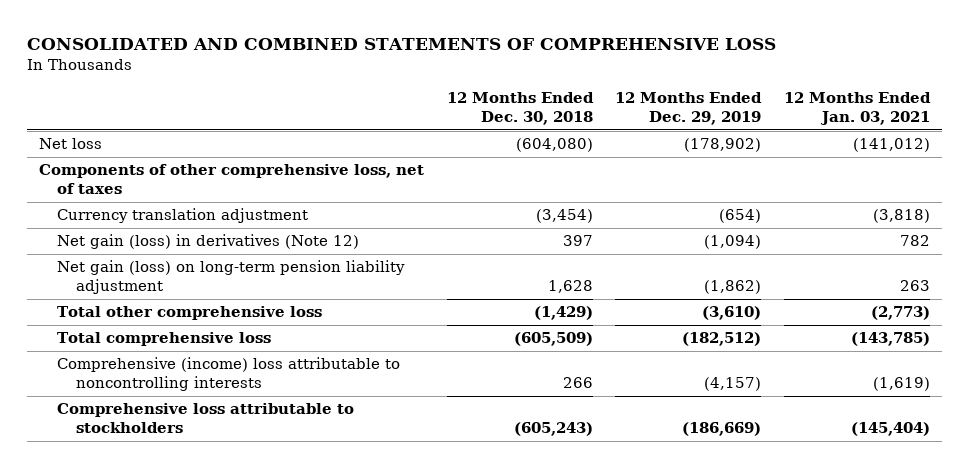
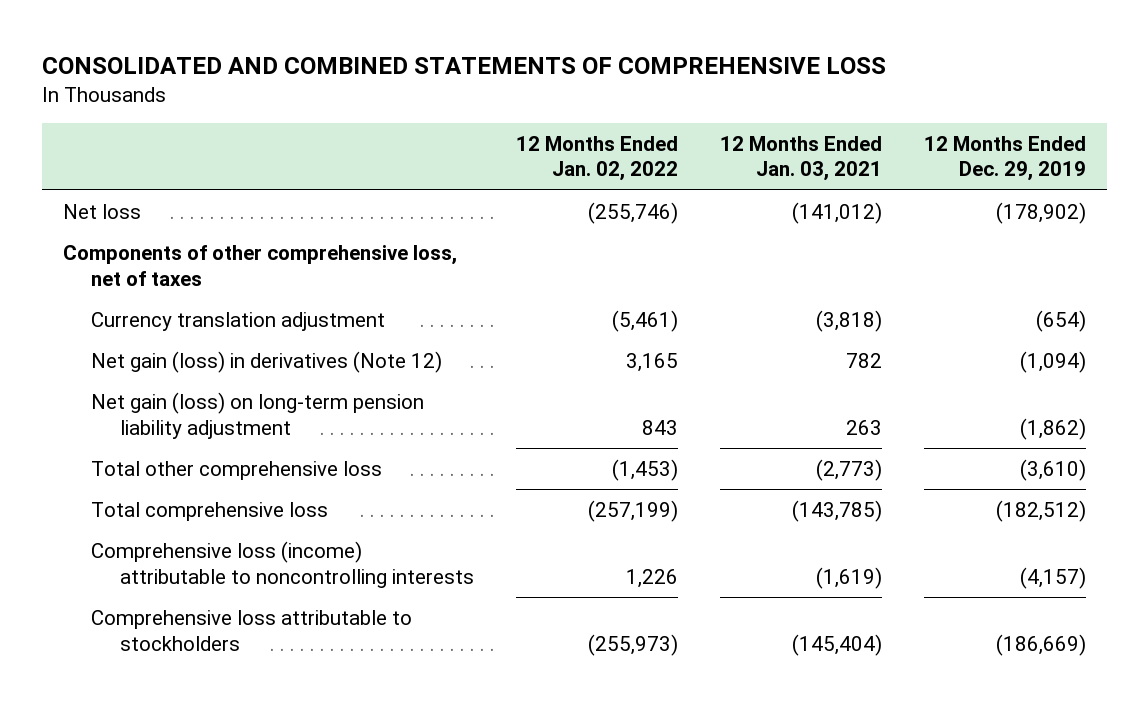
[446,92,594,126] 12 Months Ended Dec. 30, 2018 -> none
none -> [515,135,678,182] 12 Months Ended Jan. 02, 2022
[57,357,401,392] Comprehensive (income) loss attributable to noncontrolling interests -> [91,540,474,588] Comprehensive loss (income) attributable to noncontrolling interests

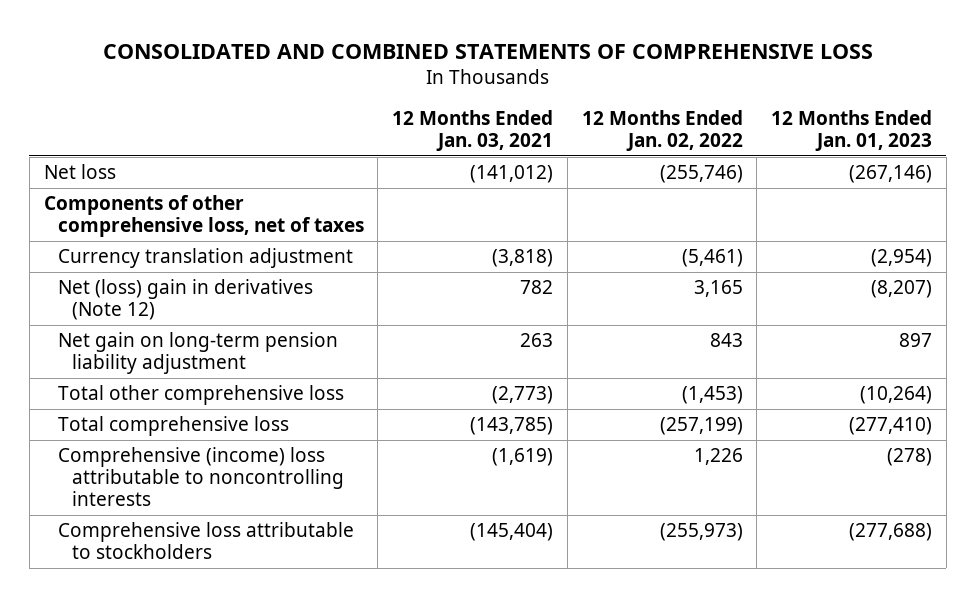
[923,135,1086,182] 12 Months Ended Dec. 29, 2019 -> none
none -> [770,110,932,152] 12 Months Ended Jan. 01, 2023
[91,350,443,373] Net gain (loss) in derivatives (Note 12) -> [57,279,313,321] Net (loss) gain in derivatives (Note 12)
[91,391,425,439] Net gain (loss) on long-term pension liability adjustment -> [57,332,338,375] Net gain on long-term pension liability adjustment
[91,540,474,588] Comprehensive loss (income) attributable to noncontrolling interests -> [57,447,344,507] Comprehensive (income) loss attributable to noncontrolling interests

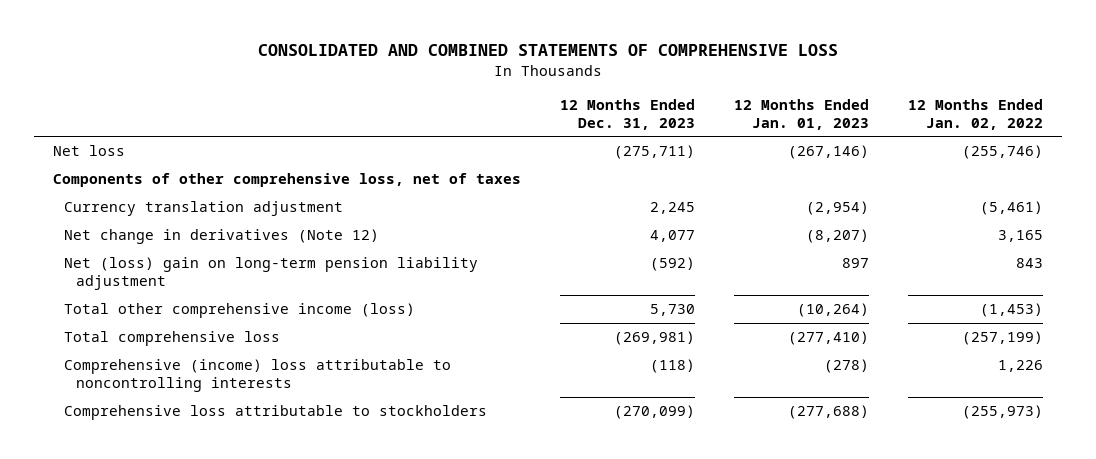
[392,110,554,152] 12 Months Ended Jan. 03, 2021 -> none
none -> [560,98,696,130] 12 Months Ended Dec. 31, 2023
[57,279,313,321] Net (loss) gain in derivatives (Note 12) -> [64,229,380,245] Net change in derivatives (Note 12)
[57,332,338,375] Net gain on long-term pension liability adjustment -> [64,257,479,291] Net (loss) gain on long-term pension liability adjustment
[57,385,344,406] Total other comprehensive loss -> [64,303,416,319] Total other comprehensive income (loss)

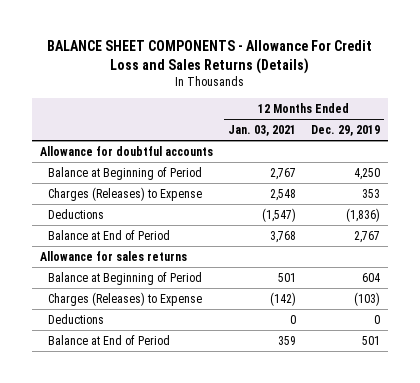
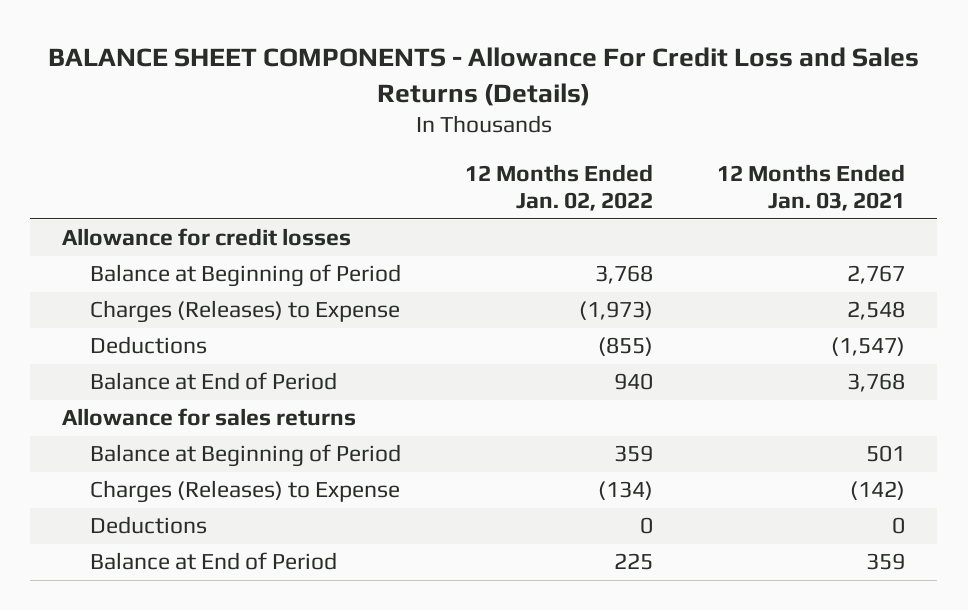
[311,124,381,136] Dec. 29, 2019 -> none
none -> [464,163,653,212] 12 Months Ended Jan. 02, 2022
[39,145,213,156] Allowance for doubtful accounts -> [62,228,352,247] Allowance for credit losses

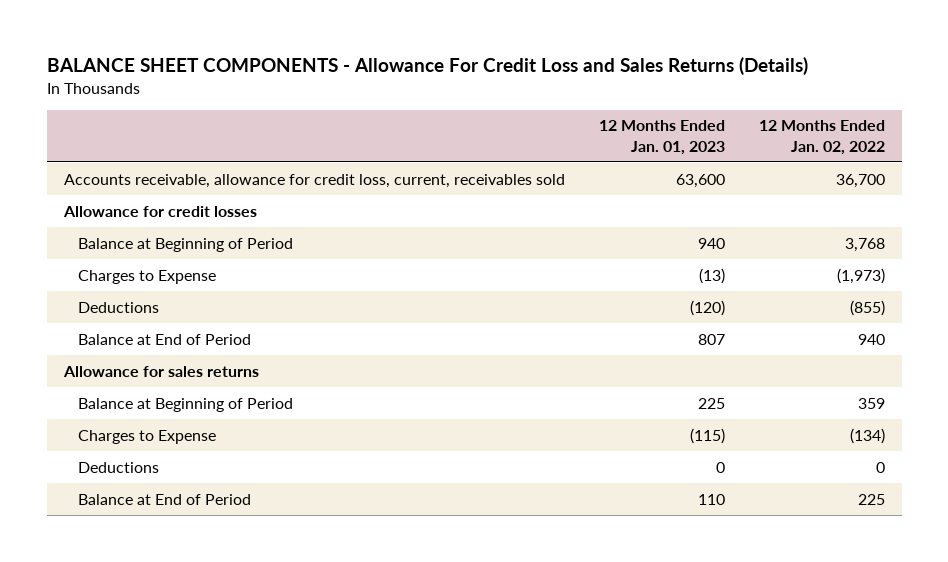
[717,163,906,212] 12 Months Ended Jan. 03, 2021 -> none
none -> [598,120,725,155] 12 Months Ended Jan. 01, 2023
none -> [63,173,565,188] Accounts receivable, allowance for credit loss, current, receivables sold
[89,300,400,324] Charges (Releases) to Expense -> [77,269,216,284] Charges to Expense
[89,480,400,504] Charges (Releases) to Expense -> [77,429,216,444] Charges to Expense

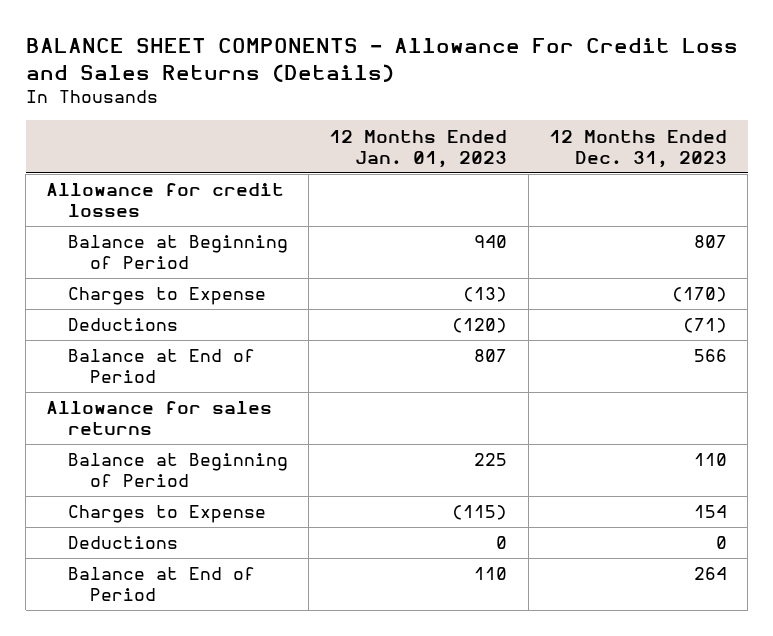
[758,120,885,155] 12 Months Ended Jan. 02, 2022 -> none
none -> [548,129,727,168] 12 Months Ended Dec. 31, 2023
[63,173,565,188] Accounts receivable, allowance for credit loss, current, receivables sold -> none

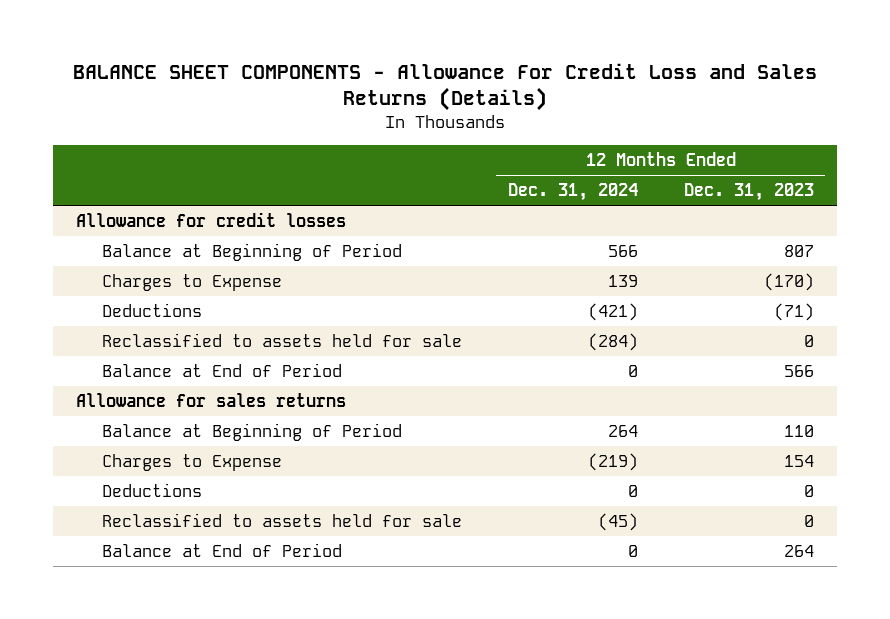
[329,129,508,168] 12 Months Ended Jan. 01, 2023 -> none
none -> [507,183,638,202] Dec. 31, 2024
none -> [101,332,462,347] Reclassified to assets held for sale
none -> [101,512,462,527] Reclassified to assets held for sale

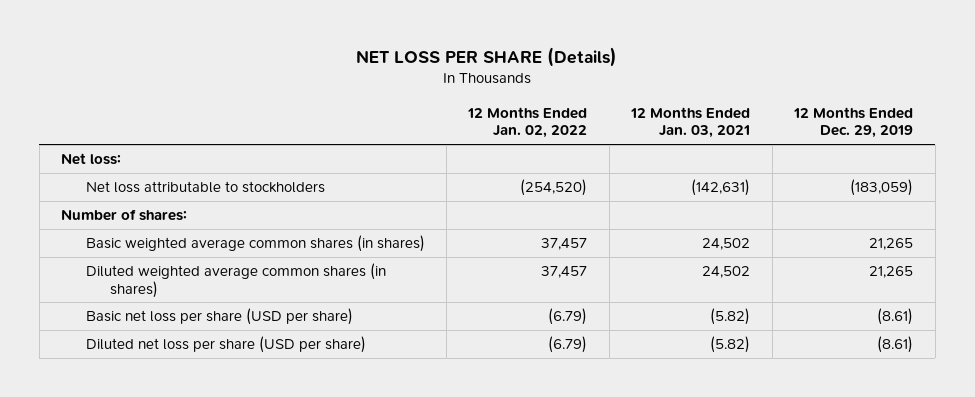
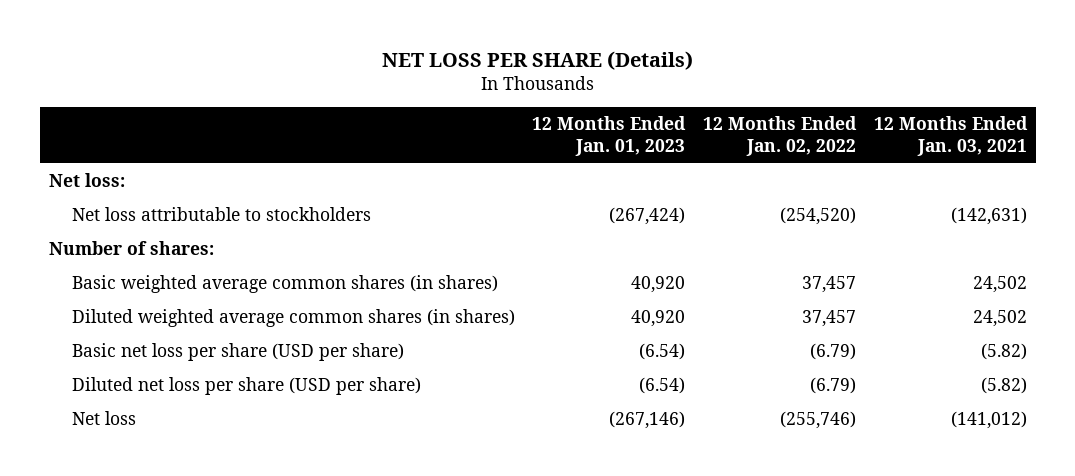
[793,106,914,139] 12 Months Ended Dec. 29, 2019 -> none
none -> [532,116,687,156] 12 Months Ended Jan. 01, 2023
none -> [71,411,136,426] Net loss

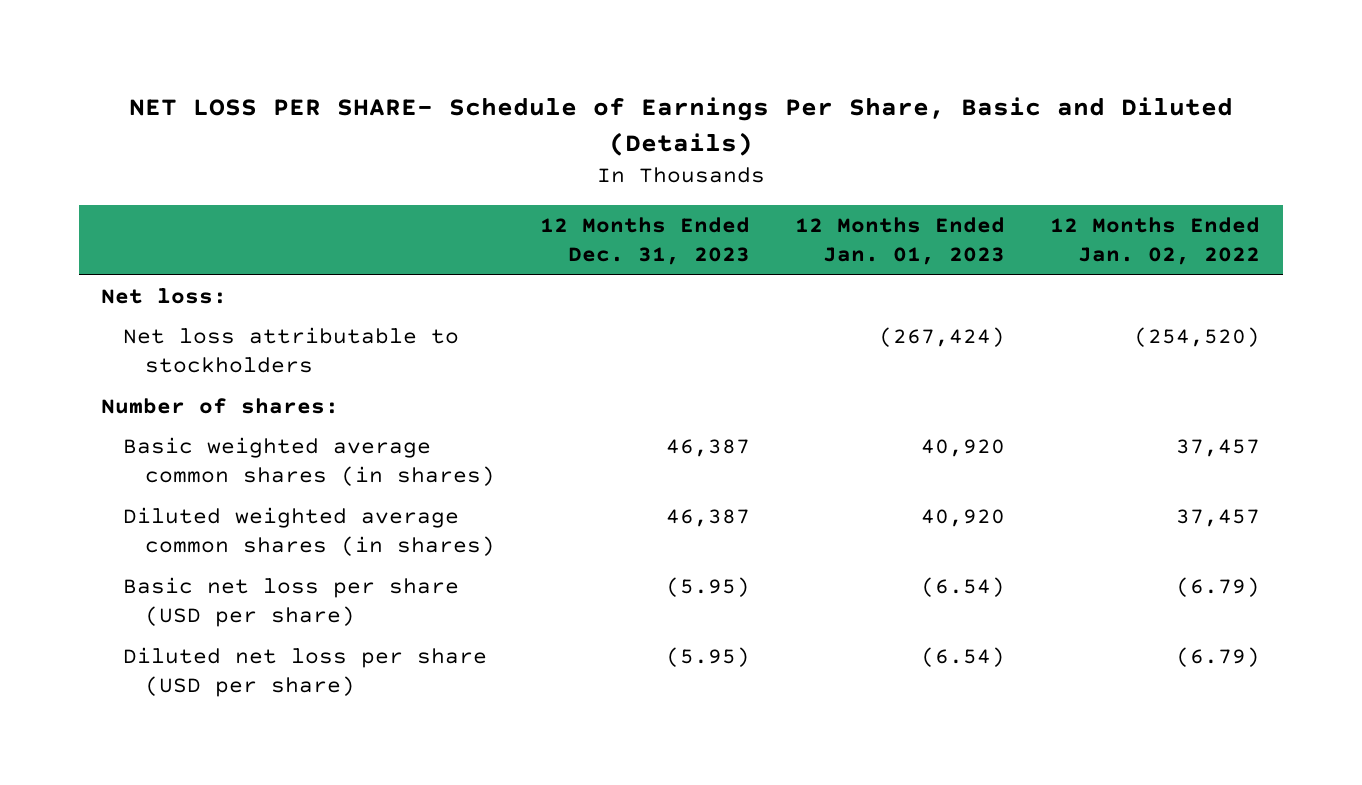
[381,50,693,70] NET LOSS PER SHARE (Details) -> [128,96,1233,156] NET LOSS PER SHARE- Schedule of Earnings Per Share, Basic and Diluted (Details)
[873,116,1028,156] 12 Months Ended Jan. 03, 2021 -> none
none -> [539,217,750,266] 12 Months Ended Dec. 31, 2023
[71,411,136,426] Net loss -> none

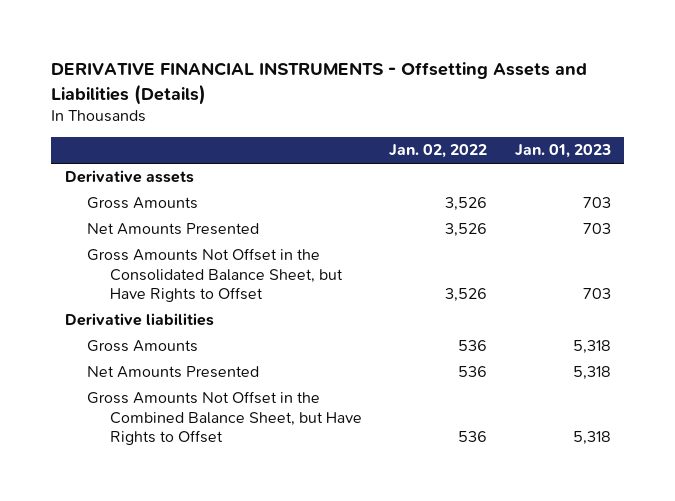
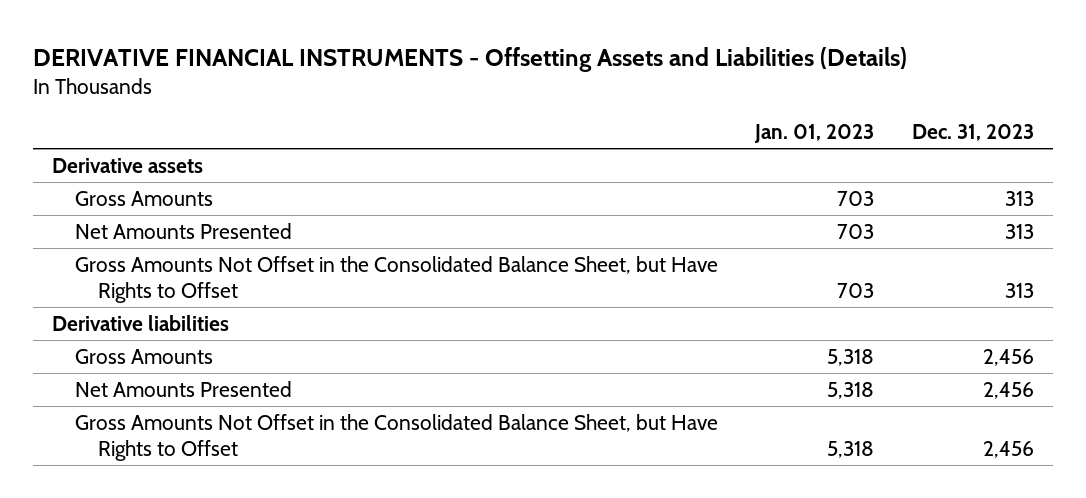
[389,144,488,159] Jan. 02, 2022 -> none
none -> [911,124,1034,142] Dec. 31, 2023
[87,391,362,445] Gross Amounts Not Offset in the Combined Balance Sheet, but Have Rights to Offset -> [74,413,718,462] Gross Amounts Not Offset in the Consolidated Balance Sheet, but Have Rights to Offset

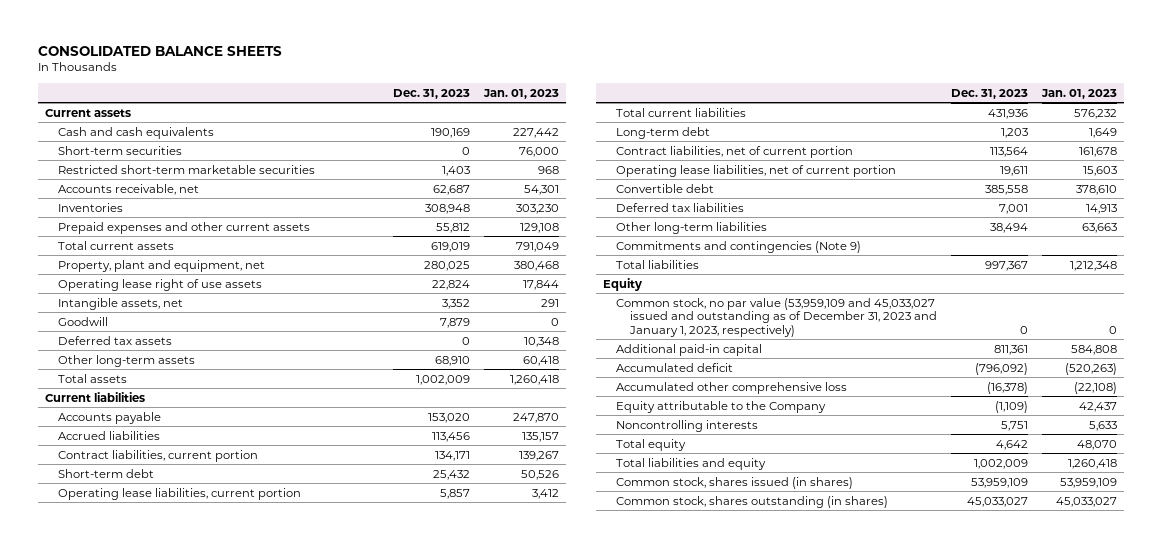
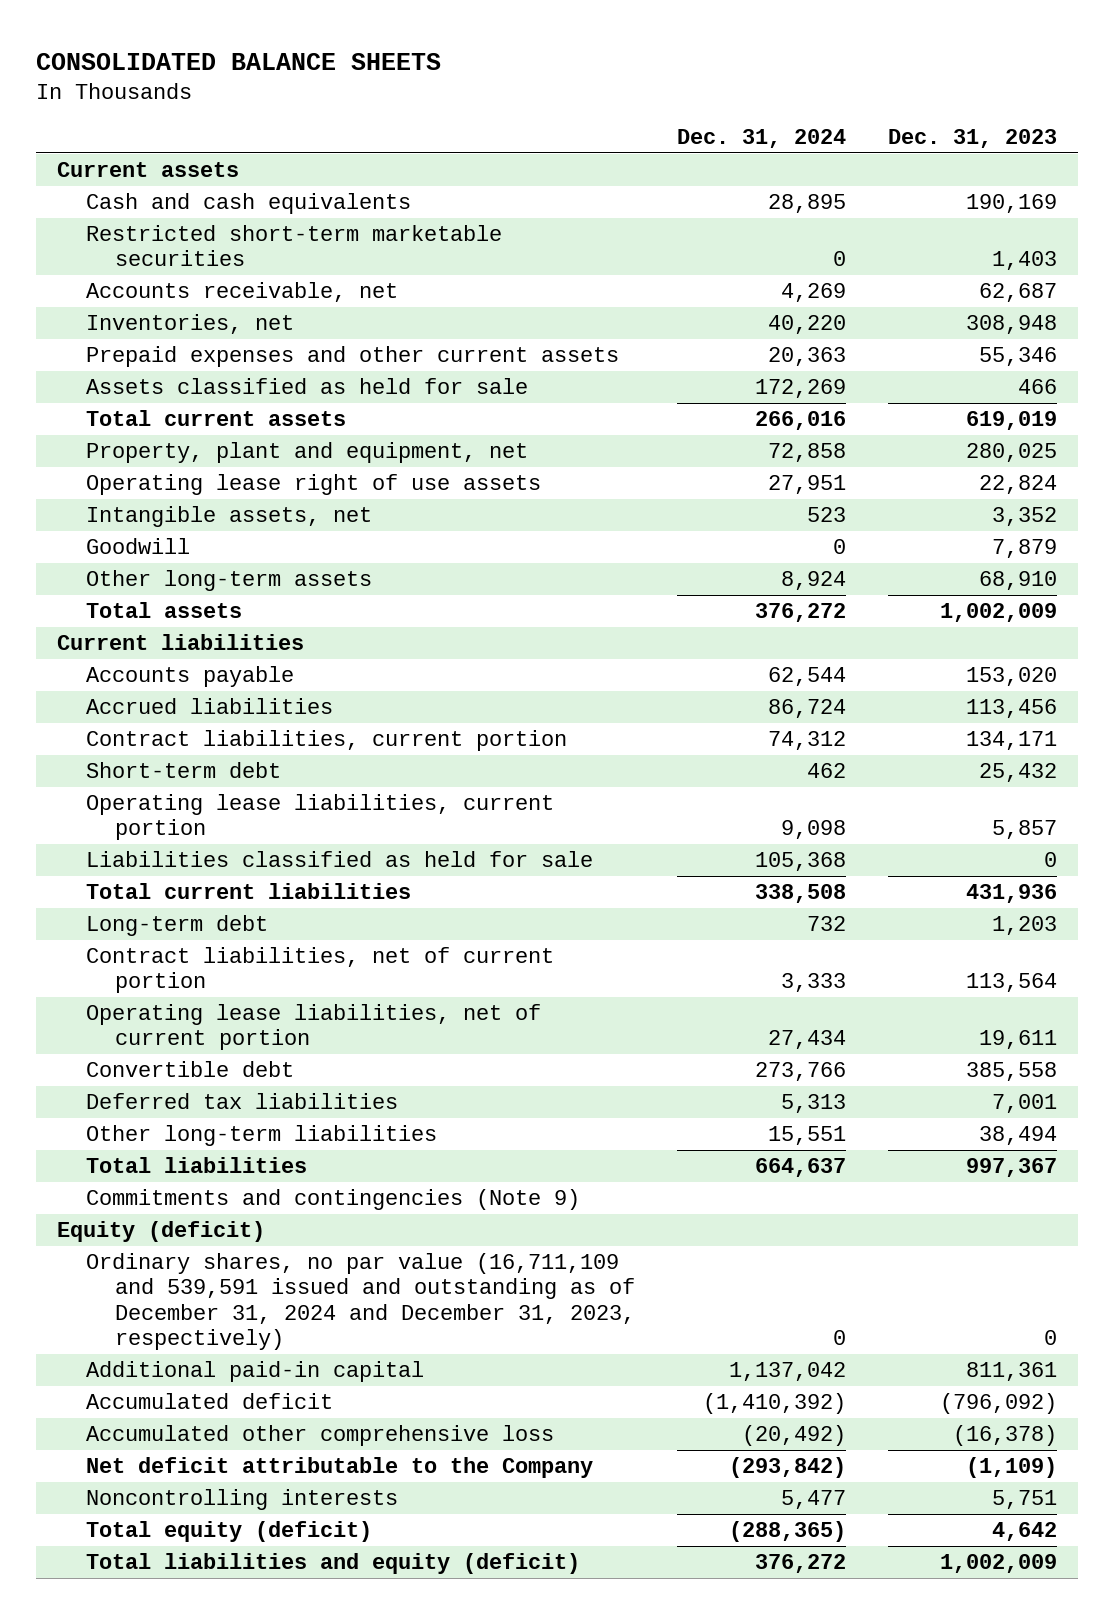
[483,88,560,99] Jan. 01, 2023 -> none
none -> [676,128,846,148] Dec. 31, 2024
[58,145,183,155] Short-term securities -> none
[58,202,124,212] Inventories -> [85,314,294,335] Inventories, net
[436,222,471,233] 55,812 -> [978,347,1057,367] 55,346
none -> [85,378,528,395] Assets classified as held for sale
[58,335,173,345] Deferred tax assets -> none
none -> [85,851,593,868] Liabilities classified as held for sale
[616,240,862,253] Commitments and contingencies (Note 9) -> [85,1189,580,1211] Commitments and contingencies (Note 9)
[602,277,642,291] Equity -> [56,1221,265,1243] Equity (deficit)
[616,297,938,337] Common stock, no par value (53,959,109 and 45,033,027 issued and outstanding as of December 31, 2023 and January 1, 2023, respectively) -> [85,1253,635,1351] Ordinary shares, no par value (16,711,109 and 539,591 issued and outstanding as of December 31, 2024 and December 31, 2023, respectively)
[616,400,827,413] Equity attributable to the Company -> [85,1457,593,1479] Net deficit attributable to the Company
[616,476,854,489] Common stock, shares issued (in shares) -> none
[616,495,889,508] Common stock, shares outstanding (in shares) -> none
[616,438,687,451] Total equity -> [85,1521,372,1543] Total equity (deficit)
[616,457,767,470] Total liabilities and equity -> [85,1553,580,1575] Total liabilities and equity (deficit)

